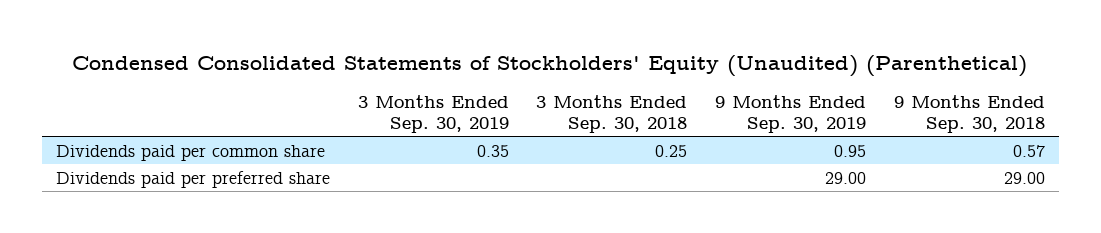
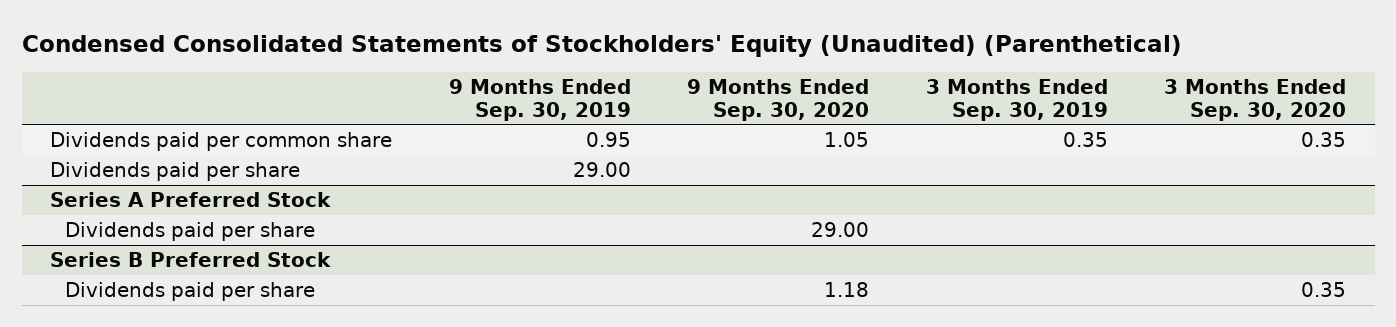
[536,94,688,134] 3 Months Ended Sep. 30, 2018 -> none
[893,94,1045,134] 9 Months Ended Sep. 30, 2018 -> none
none -> [687,78,870,121] 9 Months Ended Sep. 30, 2020
none -> [1164,78,1347,121] 3 Months Ended Sep. 30, 2020
[56,170,331,188] Dividends paid per preferred share -> [50,161,301,181] Dividends paid per share
none -> [50,191,332,207] Series A Preferred Stock
none -> [65,221,316,241] Dividends paid per share
none -> [50,251,332,267] Series B Preferred Stock
none -> [65,281,316,301] Dividends paid per share

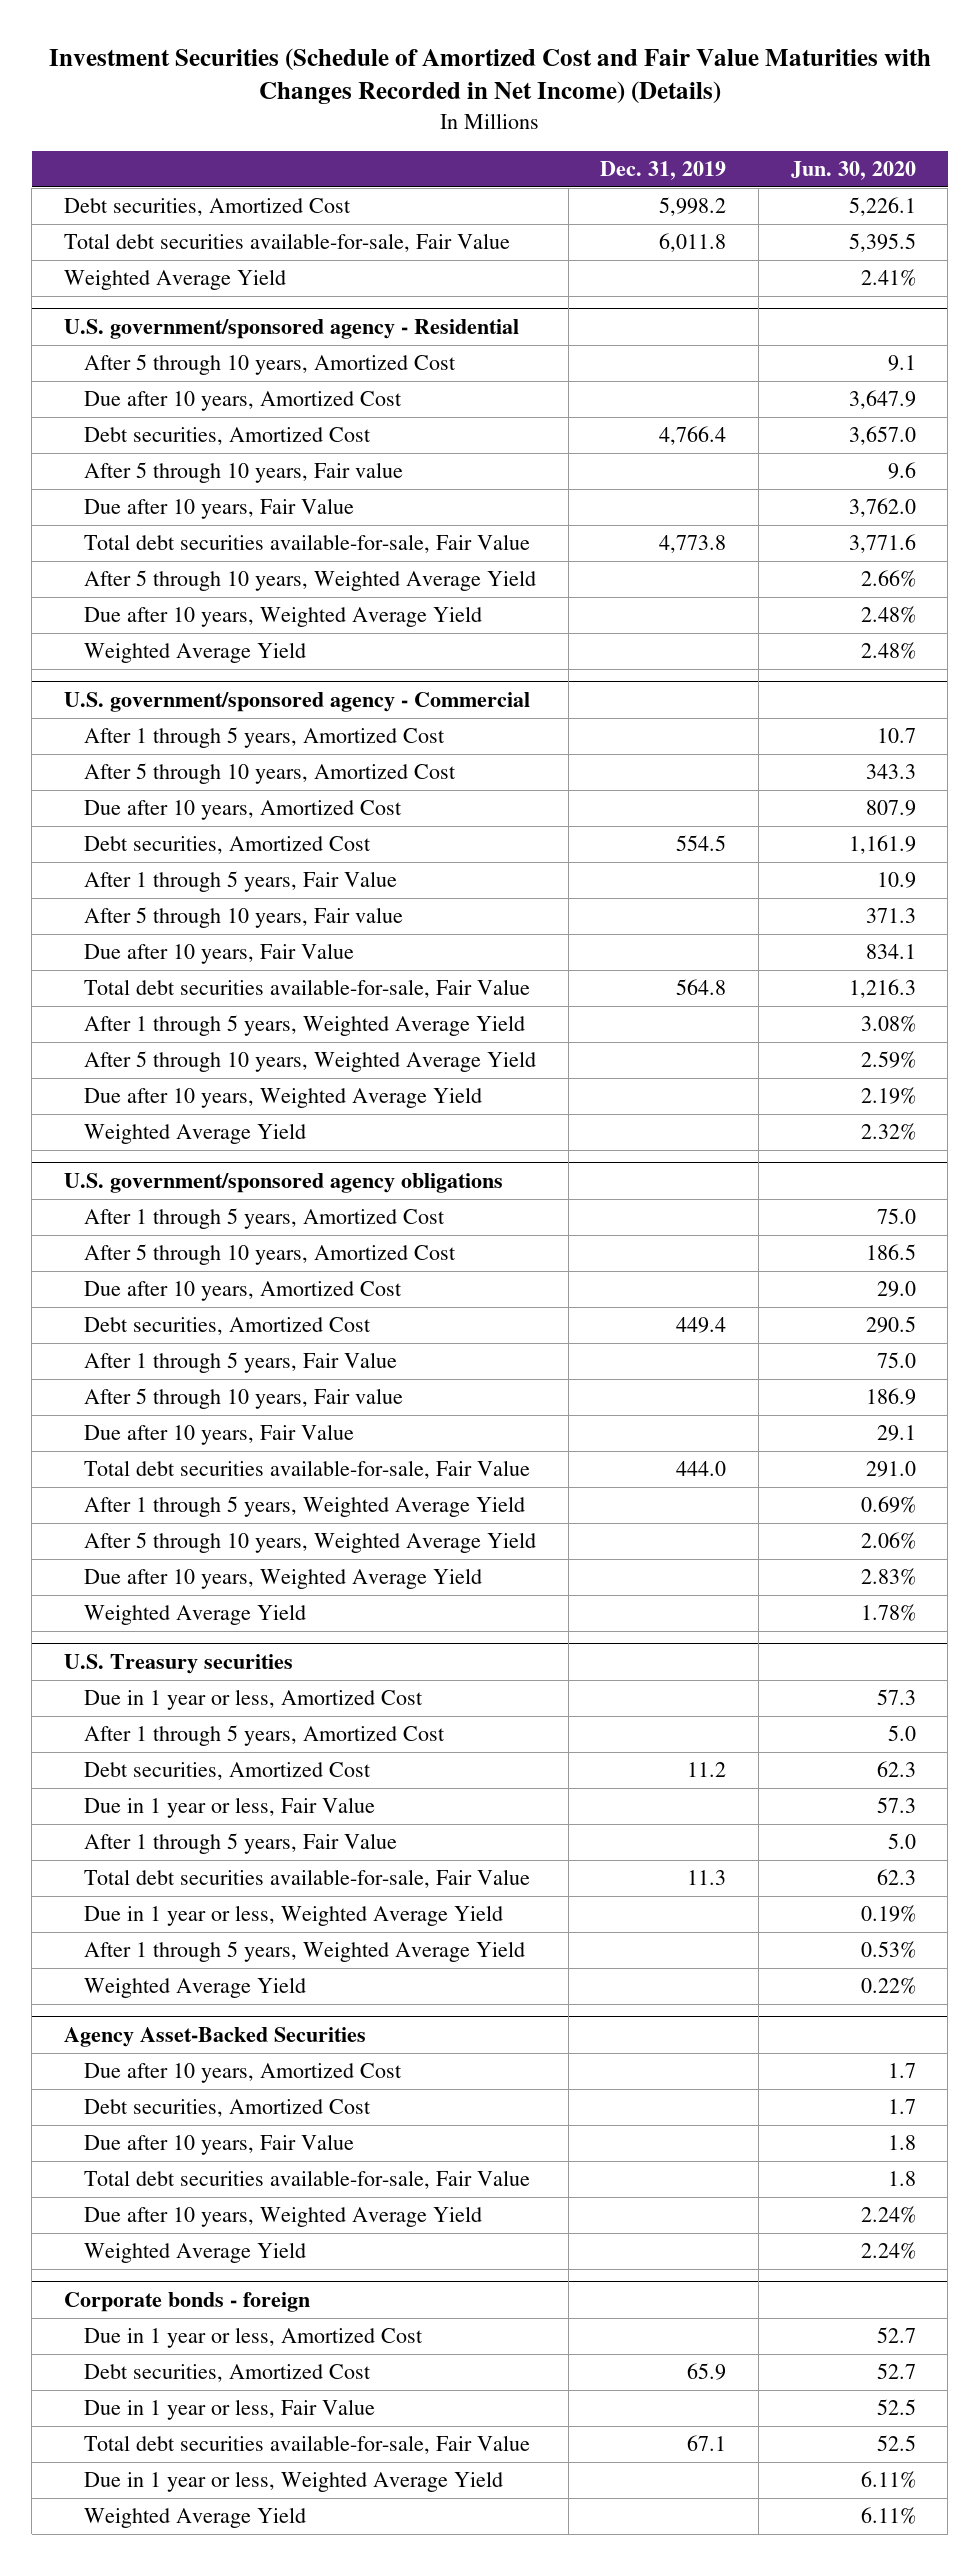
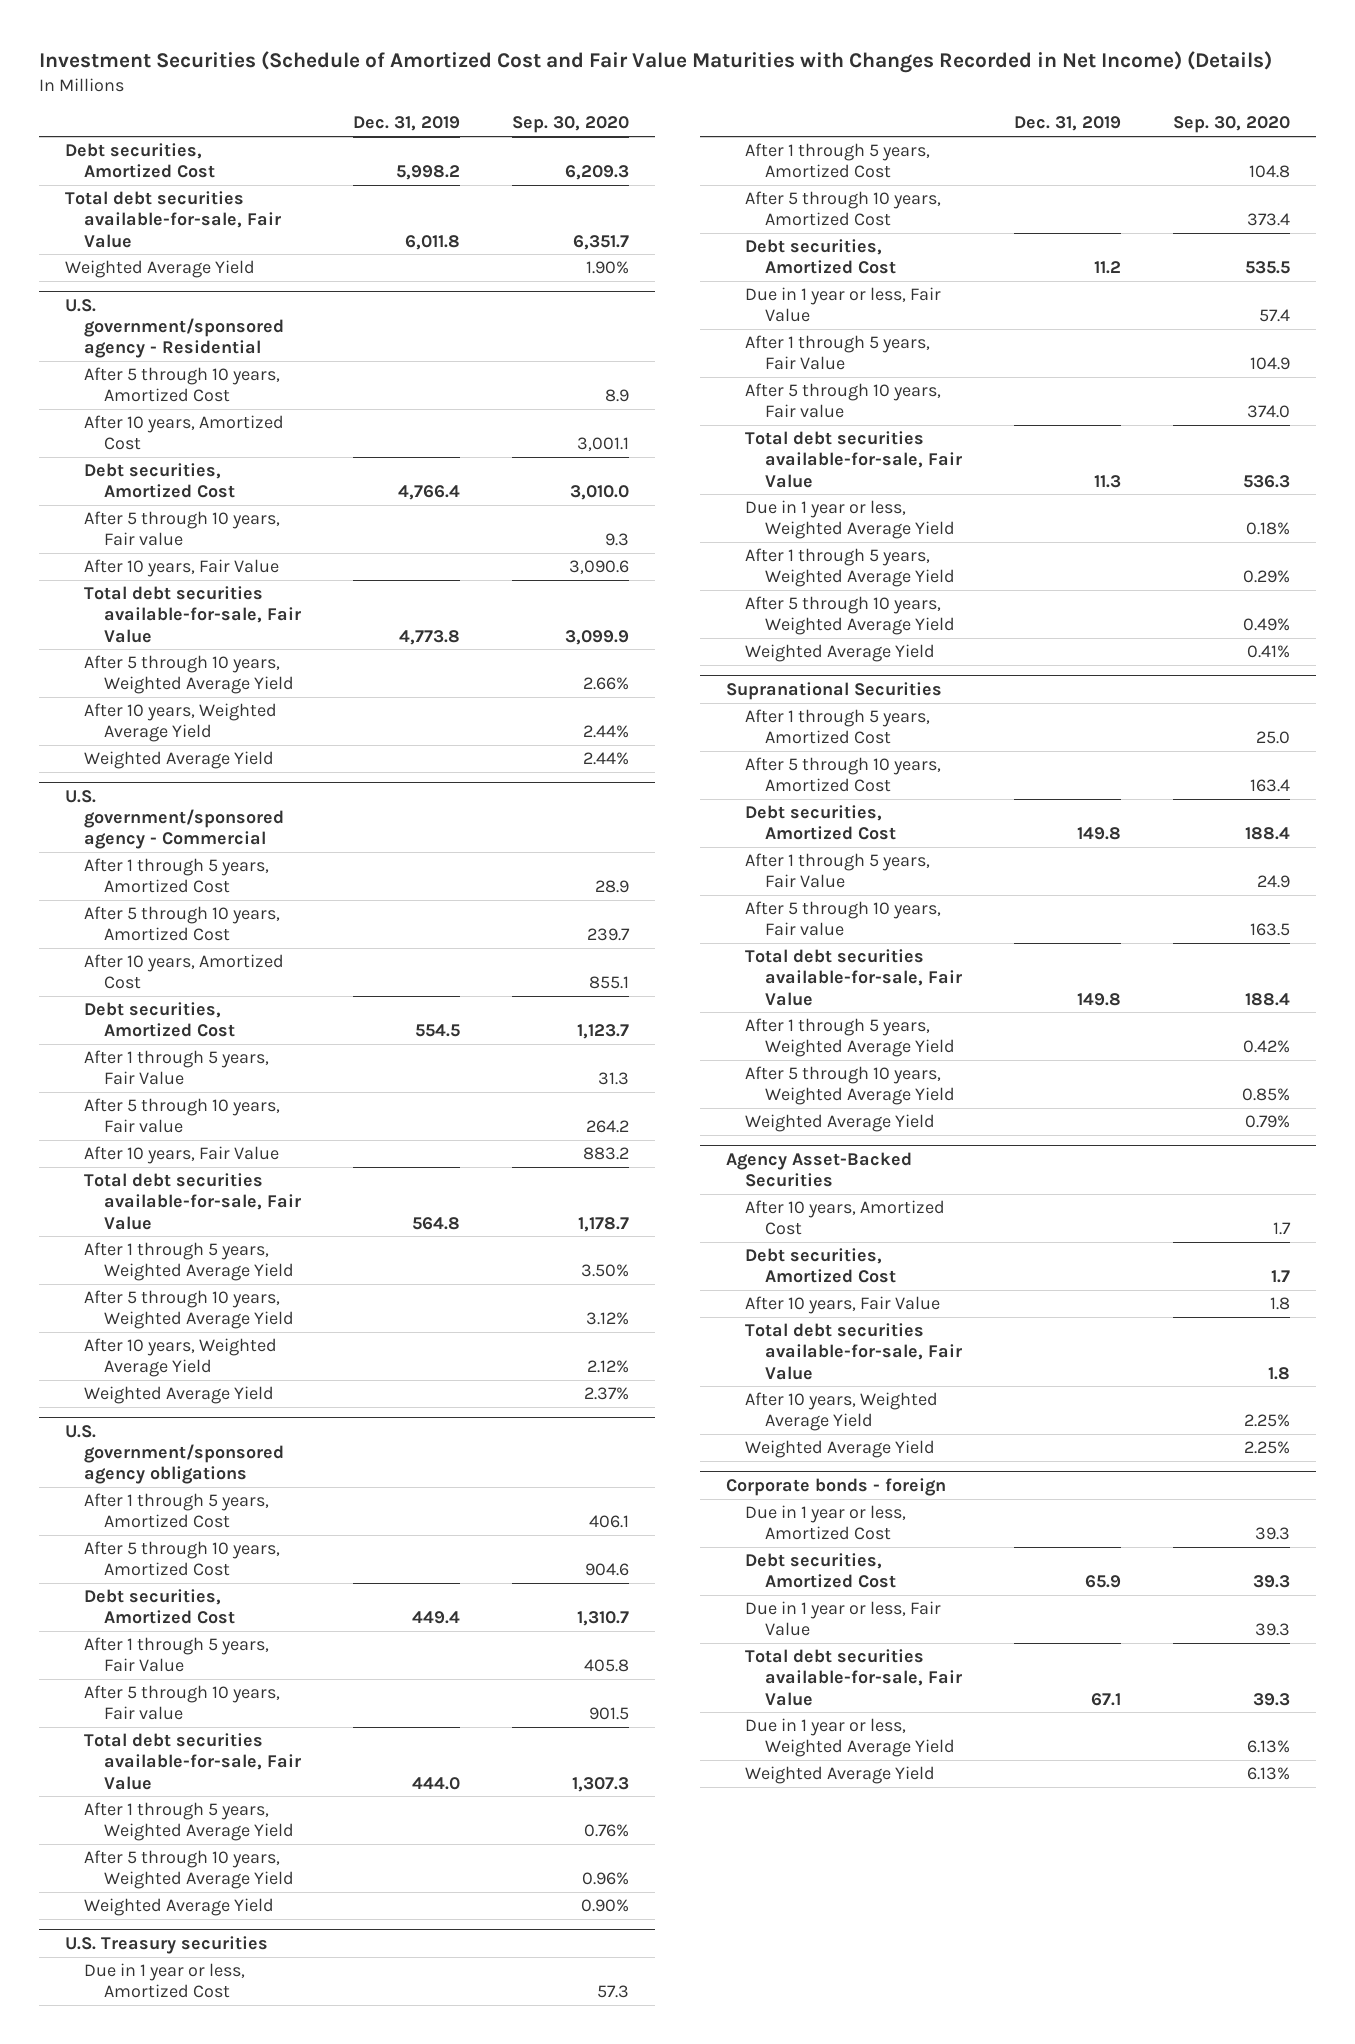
[790,161,916,181] Jun. 30, 2020 -> none
none -> [511,116,629,134] Sep. 30, 2020
[84,391,403,412] Due after 10 years, Amortized Cost -> [84,415,285,451] After 10 years, Amortized Cost
[84,498,355,520] Due after 10 years, Fair Value -> [84,559,280,578] After 10 years, Fair Value
[84,606,483,628] Due after 10 years, Weighted Average Yield -> [84,703,278,743] After 10 years, Weighted Average Yield
[84,800,403,821] Due after 10 years, Amortized Cost -> [84,954,285,990] After 10 years, Amortized Cost
[84,943,355,965] Due after 10 years, Fair Value -> [84,1146,280,1165] After 10 years, Fair Value
[84,1087,483,1109] Due after 10 years, Weighted Average Yield -> [84,1338,278,1378] After 10 years, Weighted Average Yield
[84,1281,403,1302] Due after 10 years, Amortized Cost -> none
[84,1424,355,1446] Due after 10 years, Fair Value -> none
[84,1568,483,1590] Due after 10 years, Weighted Average Yield -> none
none -> [745,191,942,227] After 5 through 10 years, Amortized Cost
none -> [745,383,942,419] After 5 through 10 years, Fair value
none -> [745,596,955,636] After 5 through 10 years, Weighted Average Yield
none -> [725,681,942,700] Supranational Securities
none -> [745,709,931,745] After 1 through 5 years, Amortized Cost
none -> [745,757,942,793] After 5 through 10 years, Amortized Cost
none -> [745,805,896,841] Debt securities, Amortized Cost
none -> [745,853,931,889] After 1 through 5 years, Fair Value
none -> [745,901,942,937] After 5 through 10 years, Fair value
none -> [745,949,962,1006] Total debt securities available-for-sale, Fair Value
none -> [745,1018,955,1058] After 1 through 5 years, Weighted Average Yield
none -> [745,1066,955,1106] After 5 through 10 years, Weighted Average Yield
none -> [745,1114,936,1133] Weighted Average Yield
[84,2063,403,2084] Due after 10 years, Amortized Cost -> [745,1200,946,1236] After 10 years, Amortized Cost
[84,2134,355,2156] Due after 10 years, Fair Value -> [745,1296,941,1315] After 10 years, Fair Value
[84,2206,483,2228] Due after 10 years, Weighted Average Yield -> [745,1392,939,1432] After 10 years, Weighted Average Yield

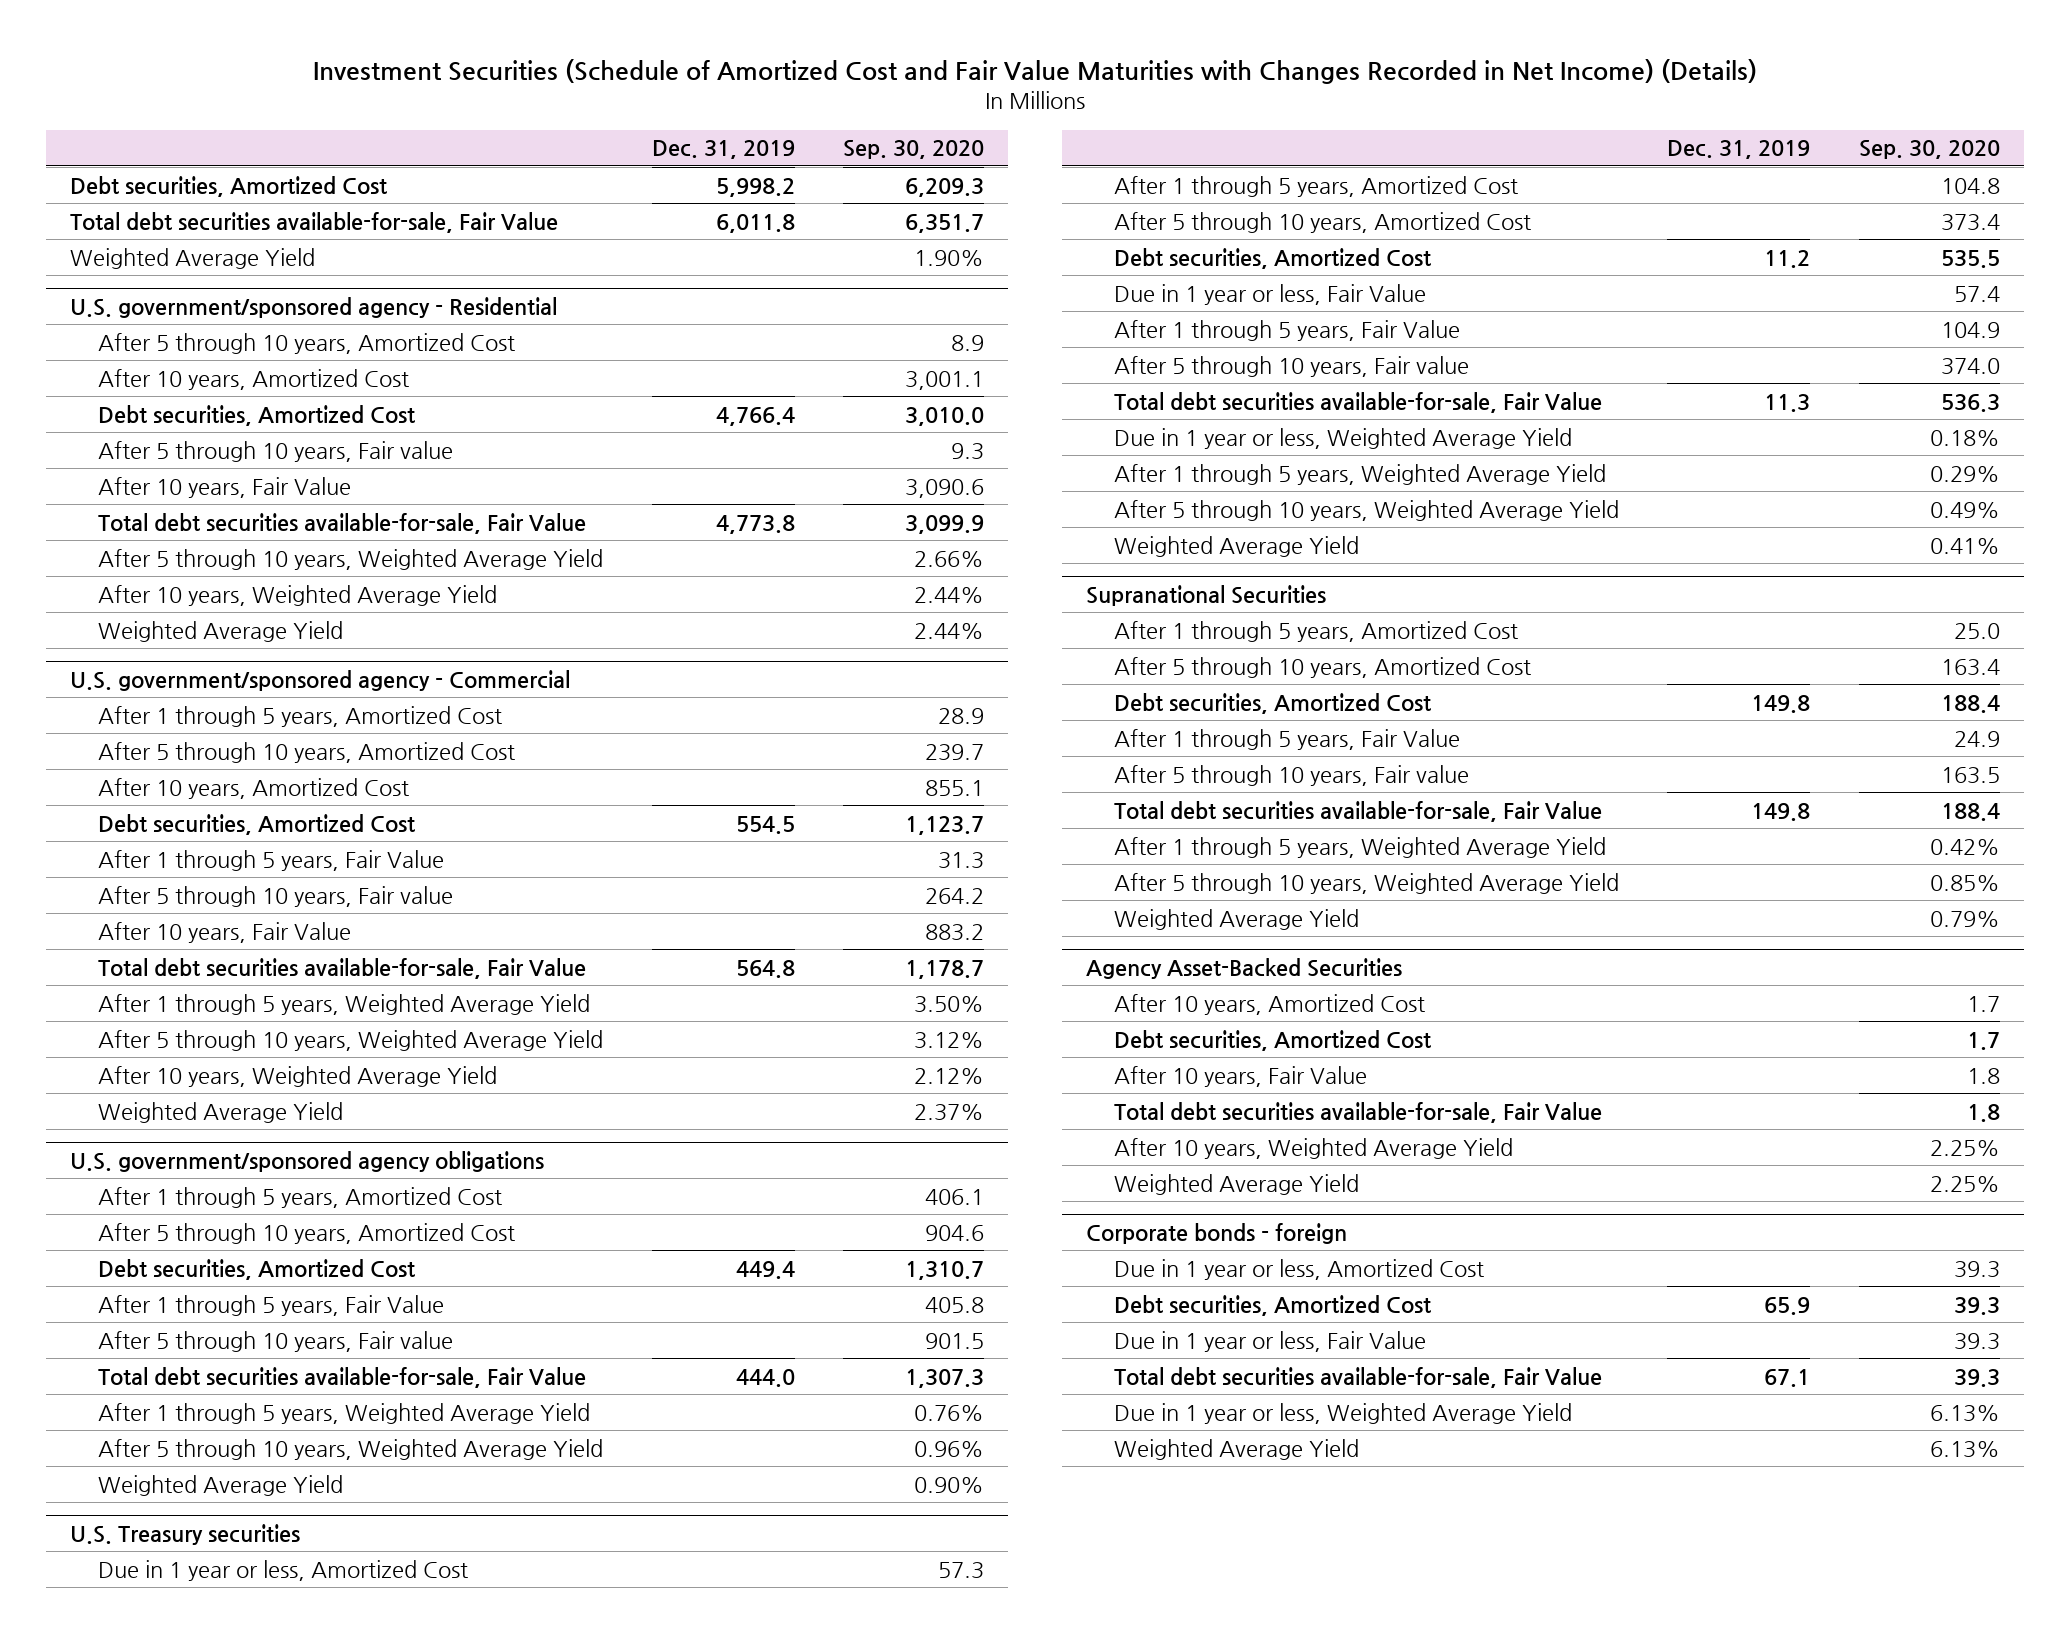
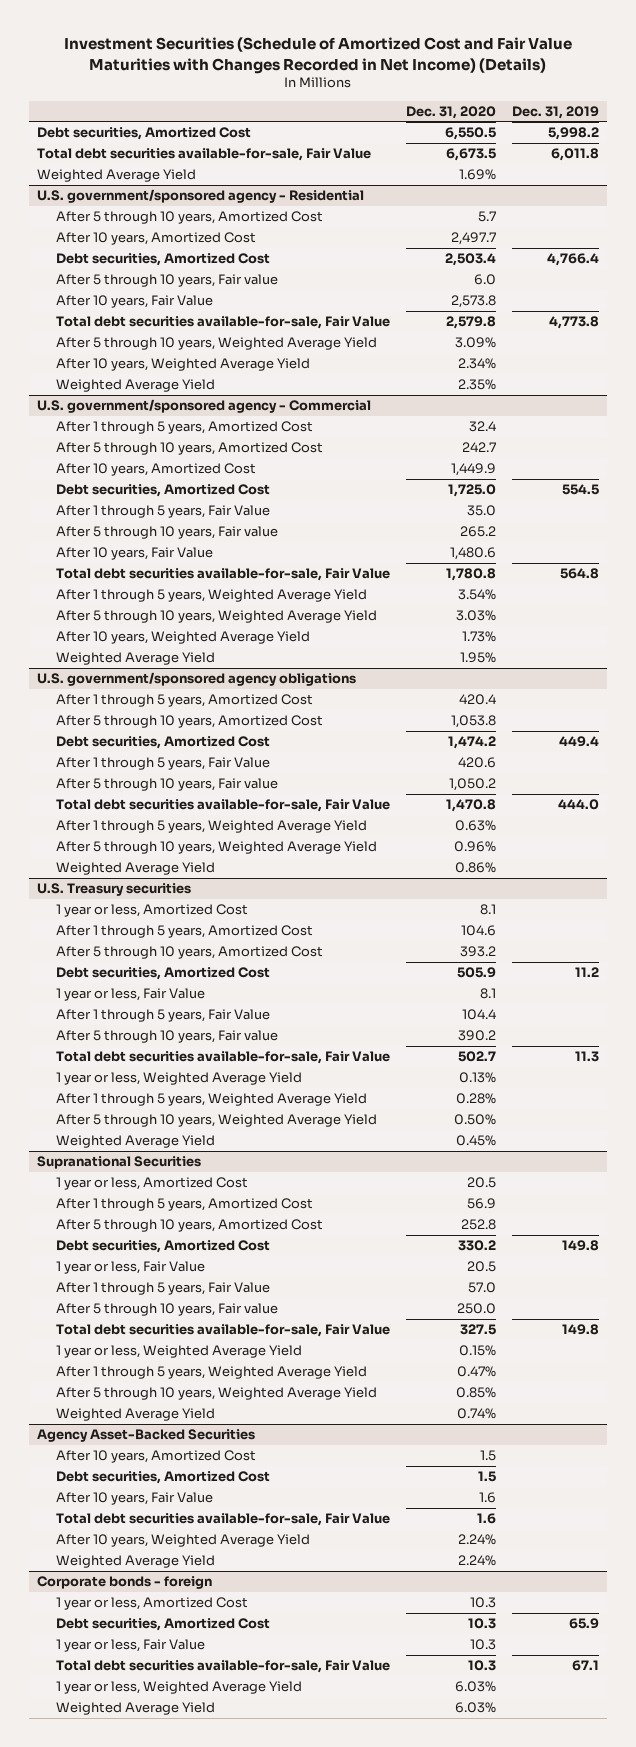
[843,140,985,160] Sep. 30, 2020 -> none
none -> [406,105,497,119] Dec. 31, 2020
[98,1559,469,1581] Due in 1 year or less, Amortized Cost -> [56,904,249,918] 1 year or less, Amortized Cost
[1113,283,1426,305] Due in 1 year or less, Fair Value -> [56,988,206,1002] 1 year or less, Fair Value
[1113,427,1572,449] Due in 1 year or less, Weighted Average Yield -> [56,1072,303,1086] 1 year or less, Weighted Average Yield
none -> [56,1177,249,1191] 1 year or less, Amortized Cost
none -> [56,1261,206,1275] 1 year or less, Fair Value
none -> [56,1345,303,1359] 1 year or less, Weighted Average Yield
[1113,1258,1484,1280] Due in 1 year or less, Amortized Cost -> [56,1597,249,1611] 1 year or less, Amortized Cost
[1113,1330,1426,1352] Due in 1 year or less, Fair Value -> [56,1639,206,1653] 1 year or less, Fair Value
[1113,1402,1572,1424] Due in 1 year or less, Weighted Average Yield -> [56,1681,303,1695] 1 year or less, Weighted Average Yield

